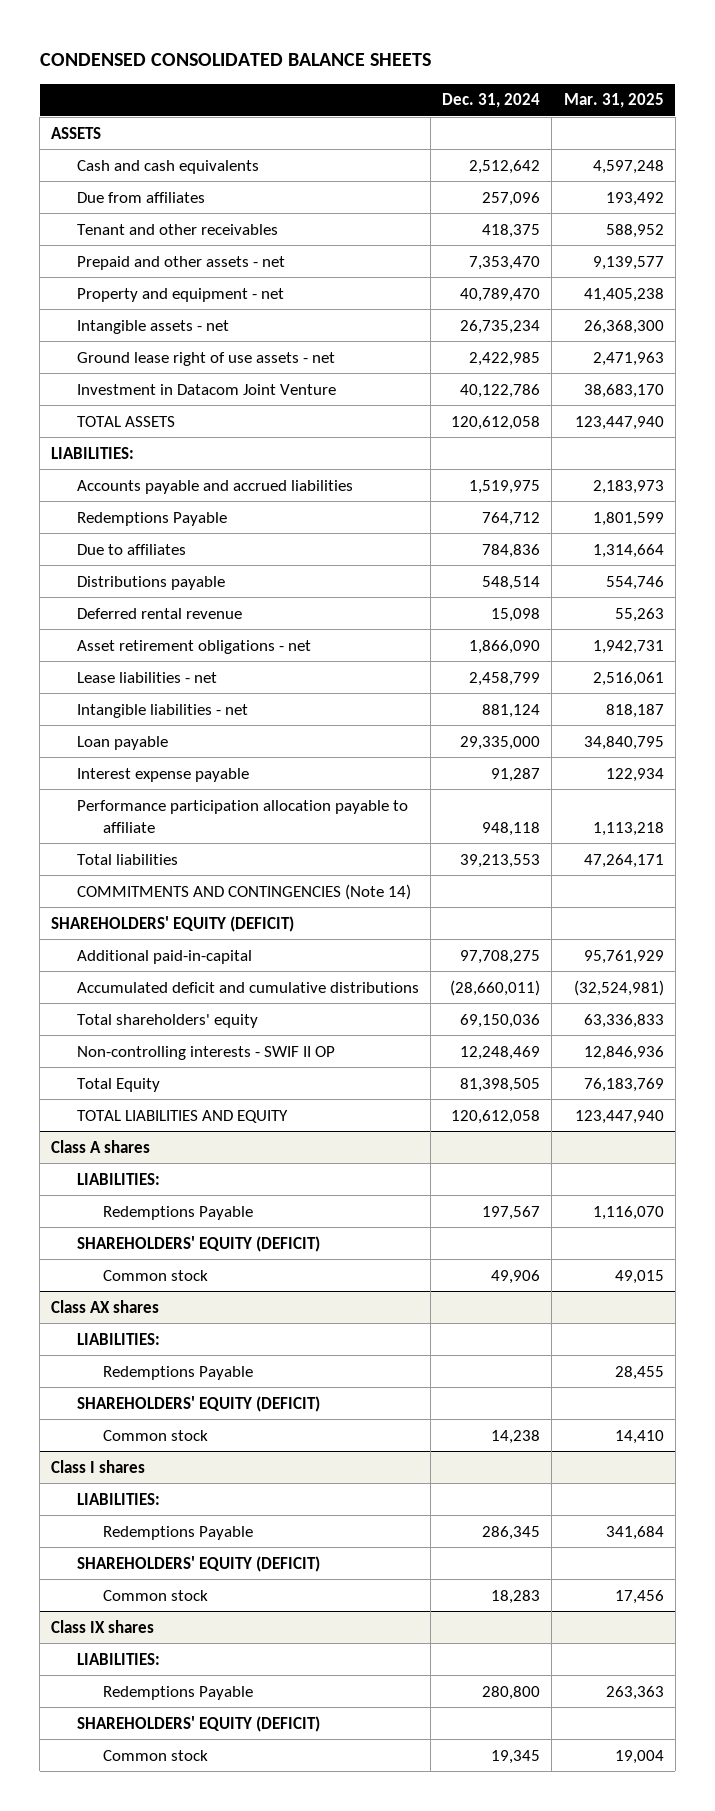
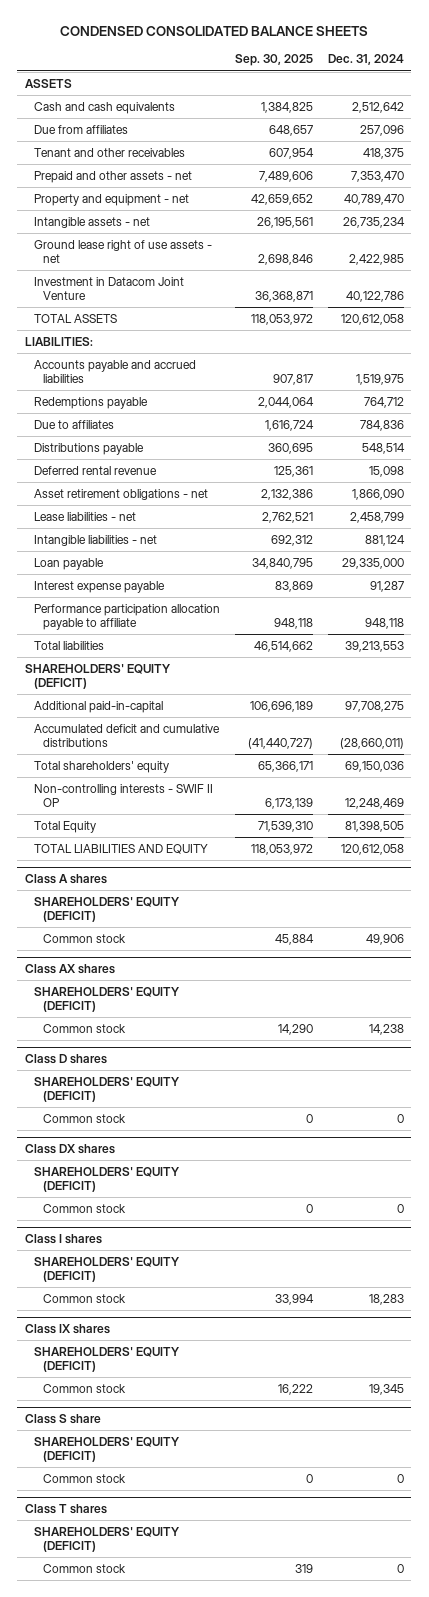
[563,93,664,109] Mar. 31, 2025 -> none
none -> [234,54,313,67] Sep. 30, 2025
[77,511,228,526] Redemptions Payable -> [33,396,148,409] Redemptions payable
[77,883,412,900] COMMITMENTS AND CONTINGENCIES (Note 14) -> none
[77,1172,161,1185] LIABILITIES: -> none
[103,1205,254,1220] Redemptions Payable -> none
[77,1332,161,1345] LIABILITIES: -> none
[103,1365,254,1380] Redemptions Payable -> none
none -> [24,1054,107,1065] Class D shares
none -> [33,1076,180,1103] SHAREHOLDERS' EQUITY (DEFICIT)
none -> [43,1113,127,1123] Common stock
none -> [24,1144,115,1155] Class DX shares
none -> [33,1166,180,1193] SHAREHOLDERS' EQUITY (DEFICIT)
none -> [43,1203,127,1213] Common stock
[77,1492,161,1505] LIABILITIES: -> none
[103,1525,254,1540] Redemptions Payable -> none
[77,1652,161,1665] LIABILITIES: -> none
[103,1685,254,1700] Redemptions Payable -> none
none -> [24,1414,101,1425] Class S share
none -> [33,1436,180,1463] SHAREHOLDERS' EQUITY (DEFICIT)
none -> [43,1473,127,1483] Common stock
none -> [24,1504,107,1515] Class T shares
none -> [33,1526,180,1553] SHAREHOLDERS' EQUITY (DEFICIT)
none -> [43,1563,127,1573] Common stock

